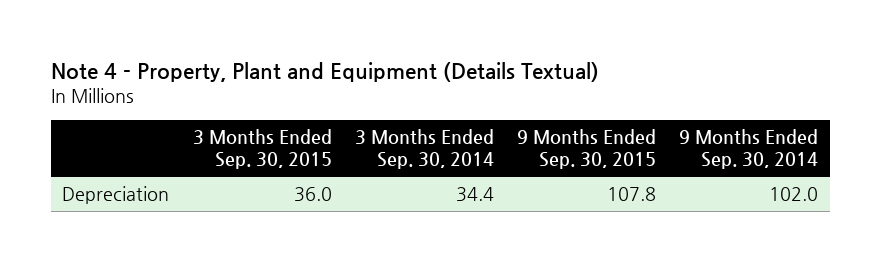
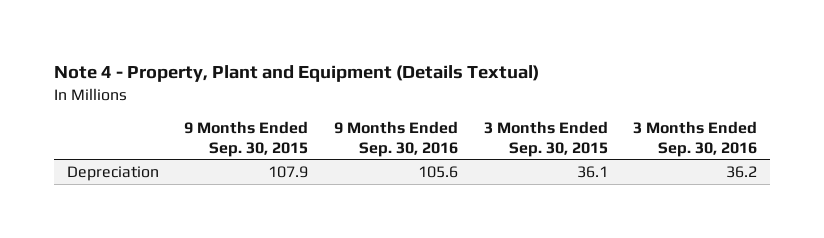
[354,128,494,170] 3 Months Ended Sep. 30, 2014 -> none
[679,128,819,170] 9 Months Ended Sep. 30, 2014 -> none
none -> [333,120,458,157] 9 Months Ended Sep. 30, 2016
none -> [633,120,758,157] 3 Months Ended Sep. 30, 2016
[293,187,332,203] 36.0 -> [576,165,608,178] 36.1
[607,187,657,202] 107.8 -> [268,165,309,178] 107.9

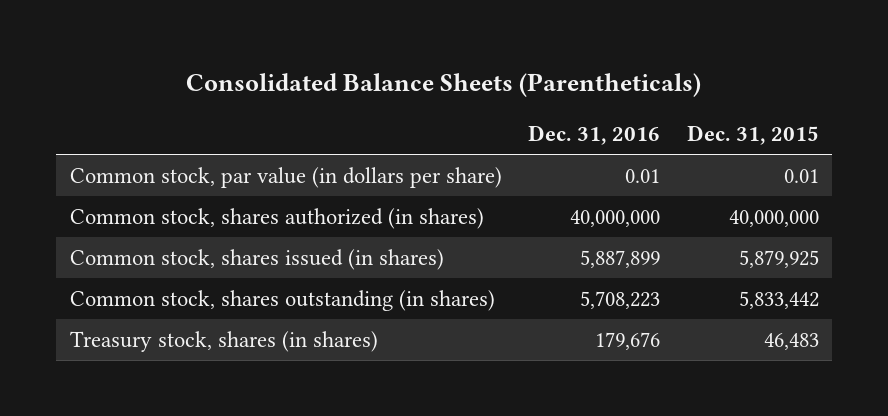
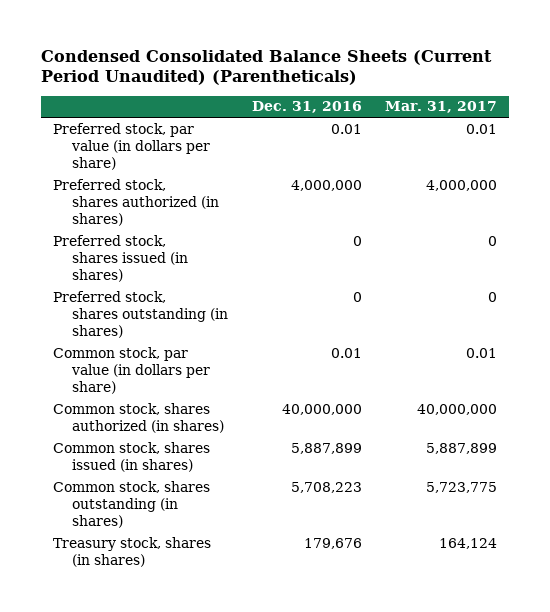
[186,73,702,98] Consolidated Balance Sheets (Parentheticals) -> [40,49,492,86] Condensed Consolidated Balance Sheets (Current Period Unaudited) (Parentheticals)
[686,125,819,146] Dec. 31, 2015 -> none
none -> [385,101,498,114] Mar. 31, 2017
none -> [52,122,211,170] Preferred stock, par value (in dollars per share)
none -> [52,178,220,226] Preferred stock, shares authorized (in shares)
none -> [52,234,189,282] Preferred stock, shares issued (in shares)
none -> [52,290,229,338] Preferred stock, shares outstanding (in shares)

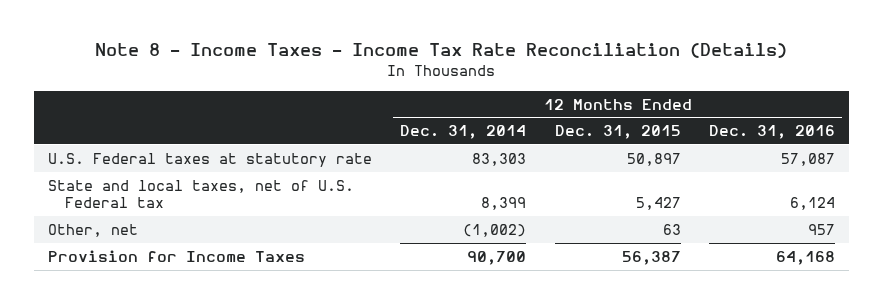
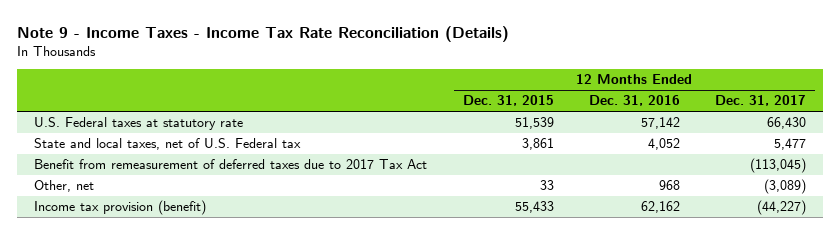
[95,43,788,59] Note 8 - Income Taxes - Income Tax Rate Reconciliation (Details) -> [16,25,509,42] Note 9 - Income Taxes - Income Tax Rate Reconciliation (Details)
[400,125,527,140] Dec. 31, 2014 -> none
none -> [714,95,806,107] Dec. 31, 2017
[626,152,681,166] 50,897 -> [514,117,554,130] 51,539
[780,152,835,166] 57,087 -> [640,117,680,130] 57,142
[635,197,681,211] 5,427 -> [521,138,554,151] 3,861
[789,197,835,211] 6,124 -> [647,138,680,151] 4,052
none -> [34,159,428,170] Benefit from remeasurement of deferred taxes due to 2017 Tax Act
[662,223,681,235] 63 -> [539,180,554,191] 33
[807,223,835,235] 957 -> [658,180,680,191] 968
[48,249,306,262] Provision for Income Taxes -> [34,200,207,216] Income tax provision (benefit)
[621,250,681,265] 56,387 -> [514,201,554,214] 55,433
[775,250,835,265] 64,168 -> [640,201,680,214] 62,162

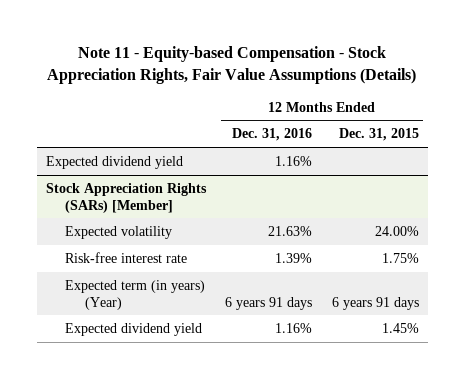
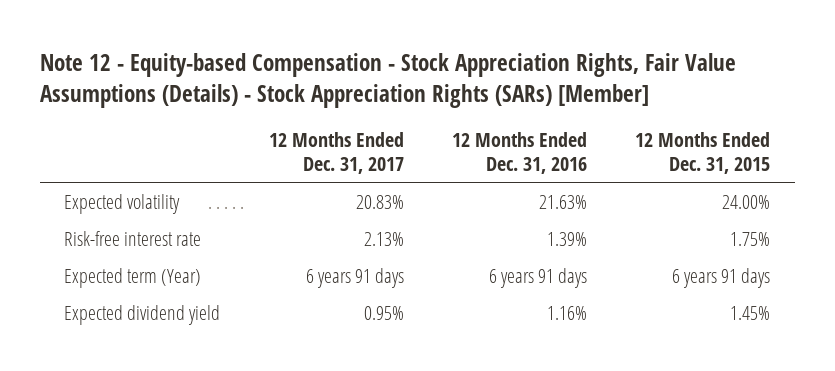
[47,46,417,85] Note 11 - Equity-based Compensation - Stock Appreciation Rights, Fair Value Assumptions (Details) -> [39,52,736,108] Note 12 - Equity-based Compensation - Stock Appreciation Rights, Fair Value Assumptions (Details) - Stock Appreciation Rights (SARs) [Member]
none -> [268,132,404,174] 12 Months Ended Dec. 31, 2017
[46,155,184,169] Expected dividend yield -> none
[46,182,208,213] Stock Appreciation Rights (SARs) [Member] -> none
[65,279,206,310] Expected term (in years) (Year) -> [64,267,202,288] Expected term (Year)

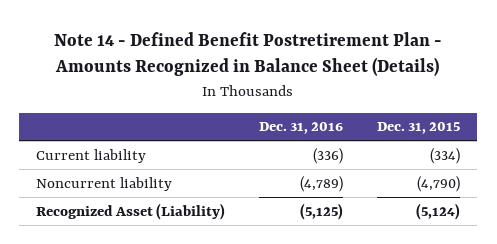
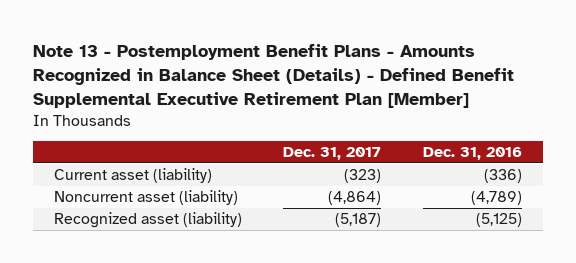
[54,31,443,77] Note 14 - Defined Benefit Postretirement Plan - Amounts Recognized in Balance Sheet (Details) -> [33,43,515,108] Note 13 - Postemployment Benefit Plans - Amounts Recognized in Balance Sheet (Details) - Defined Benefit Supplemental Executive Retirement Plan [Member]
[377,122,461,135] Dec. 31, 2015 -> none
none -> [283,147,382,161] Dec. 31, 2017
[36,148,147,163] Current liability -> [53,168,212,184] Current asset (liability)
[36,176,173,191] Noncurrent liability -> [53,190,238,206] Noncurrent asset (liability)
[36,202,226,220] Recognized Asset (Liability) -> [53,212,242,229] Recognized asset (liability)

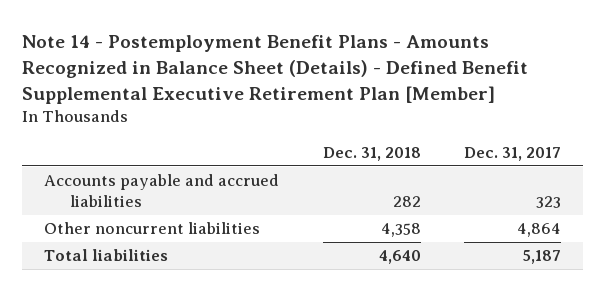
[33,43,515,108] Note 13 - Postemployment Benefit Plans - Amounts Recognized in Balance Sheet (Details) - Defined Benefit Supplemental Executive Retirement Plan [Member] -> [22,35,529,104] Note 14 - Postemployment Benefit Plans - Amounts Recognized in Balance Sheet (Details) - Defined Benefit Supplemental Executive Retirement Plan [Member]
[422,147,522,161] Dec. 31, 2016 -> none
none -> [322,146,421,161] Dec. 31, 2018
[53,168,212,184] Current asset (liability) -> none
[53,212,242,229] Recognized asset (liability) -> none
none -> [44,174,280,208] Accounts payable and accrued liabilities
[53,190,238,206] Noncurrent asset (liability) -> [44,222,261,235] Other noncurrent liabilities
[328,191,382,206] (4,864) -> [517,223,562,238] 4,864
none -> [44,249,169,262] Total liabilities

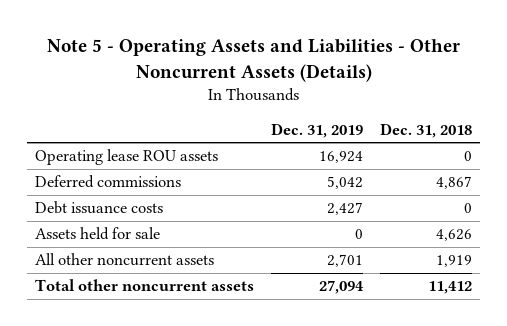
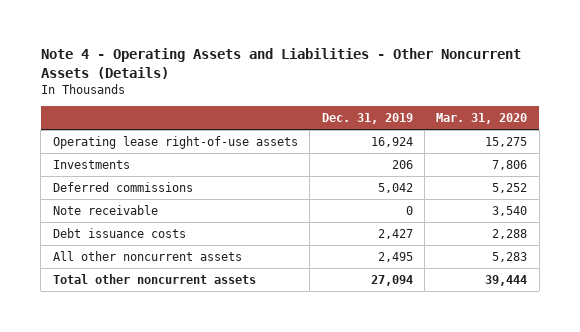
[46,39,460,82] Note 5 - Operating Assets and Liabilities - Other Noncurrent Assets (Details) -> [40,48,521,79] Note 4 - Operating Assets and Liabilities - Other Noncurrent Assets (Details)
[379,122,472,138] Dec. 31, 2018 -> none
none -> [436,112,528,124] Mar. 31, 2020
[35,149,219,166] Operating lease ROU assets -> [52,135,298,149] Operating lease right-of-use assets
none -> [52,159,130,169] Investments
none -> [52,204,158,215] Note receivable
[35,227,161,241] Assets held for sale -> none
[327,254,364,268] 2,701 -> [377,251,413,262] 2,495

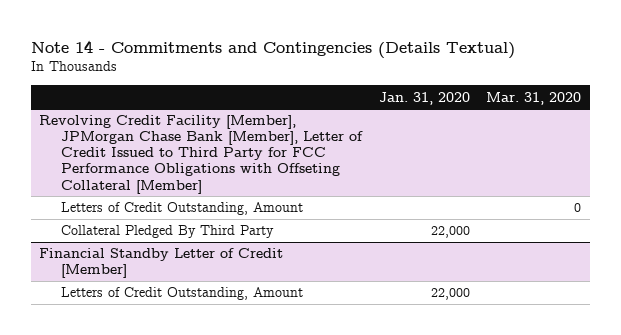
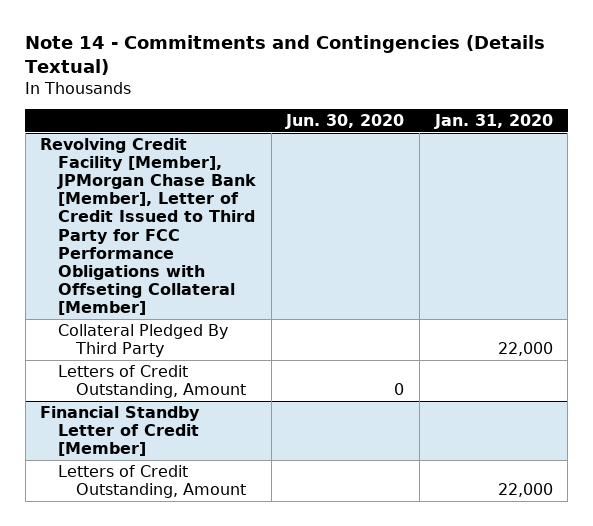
[486,91,582,105] Mar. 31, 2020 -> none
none -> [285,114,405,130] Jun. 30, 2020
[61,202,304,216] Letters of Credit Outstanding, Amount -> [58,365,247,399] Letters of Credit Outstanding, Amount

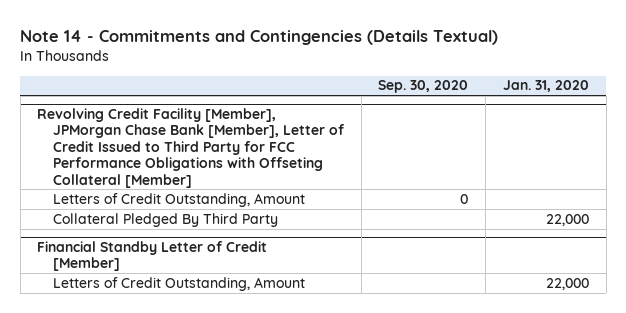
[285,114,405,130] Jun. 30, 2020 -> none
none -> [378,80,469,94] Sep. 30, 2020
[58,324,229,358] Collateral Pledged By Third Party -> [53,212,279,227] Collateral Pledged By Third Party

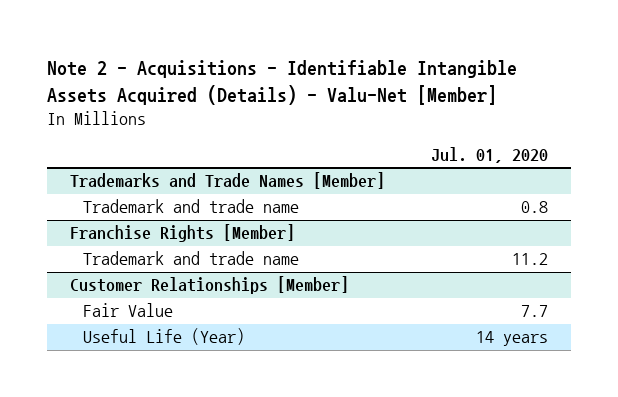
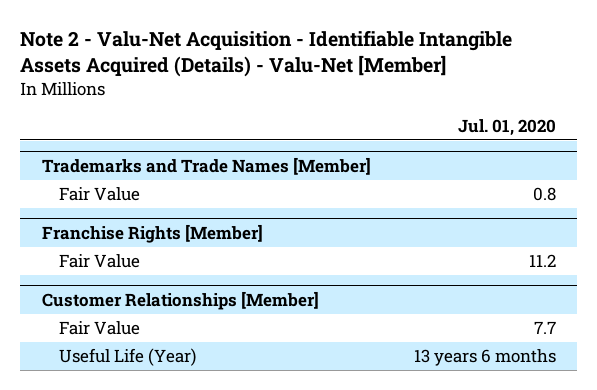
[47,59,518,105] Note 2 - Acquisitions - Identifiable Intangible Assets Acquired (Details) - Valu-Net [Member] -> [20,30,513,78] Note 2 - Valu-Net Acquisition - Identifiable Intangible Assets Acquired (Details) - Valu-Net [Member]
[82,199,299,214] Trademark and trade name -> [58,187,140,202] Fair Value
[82,251,299,266] Trademark and trade name -> [58,254,140,269] Fair Value
[476,331,549,347] 14 years -> [413,349,556,367] 13 years 6 months

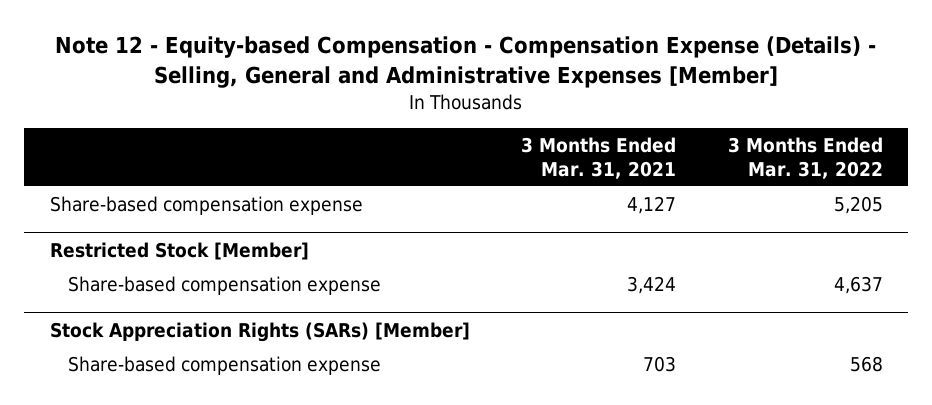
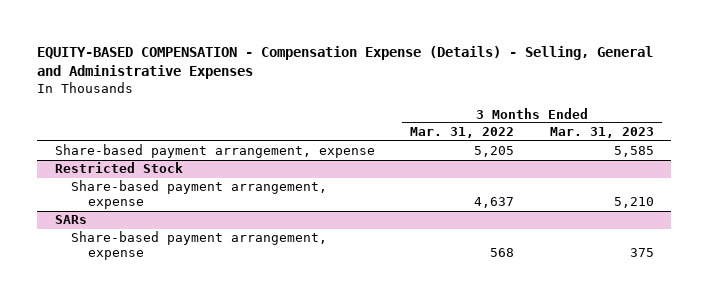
[55,36,877,89] Note 12 - Equity-based Compensation - Compensation Expense (Details) - Selling, General and Administrative Expenses [Member] -> [37,45,654,79] EQUITY-BASED COMPENSATION - Compensation Expense (Details) - Selling, General and Administrative Expenses
[521,137,677,179] 3 Months Ended Mar. 31, 2021 -> none
none -> [549,127,654,139] Mar. 31, 2023
[49,196,363,216] Share-based compensation expense -> [55,144,376,159] Share-based payment arrangement, expense
[49,241,309,260] Restricted Stock [Member] -> [55,162,184,174] Restricted Stock
[68,276,382,296] Share-based compensation expense -> [71,180,328,210] Share-based payment arrangement, expense
[49,321,470,342] Stock Appreciation Rights (SARs) [Member] -> [55,215,88,225] SARs
[68,356,382,376] Share-based compensation expense -> [71,231,328,261] Share-based payment arrangement, expense

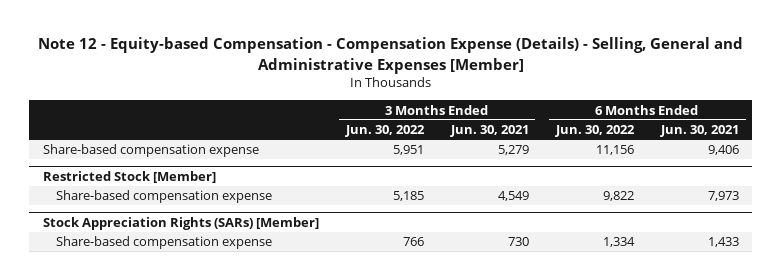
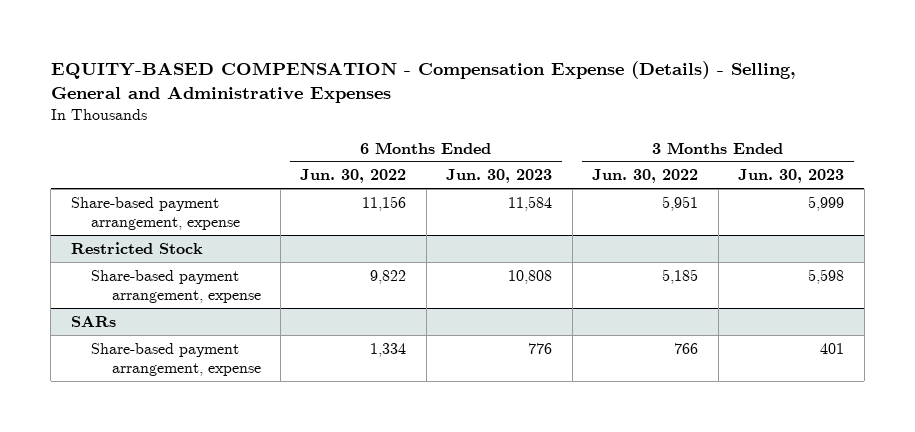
[37,37,743,74] Note 12 - Equity-based Compensation - Compensation Expense (Details) - Selling, General and Administrative Expenses [Member] -> [50,60,796,103] EQUITY-BASED COMPENSATION - Compensation Expense (Details) - Selling, General and Administrative Expenses
[449,125,529,138] Jun. 30, 2021 -> none
[659,125,739,138] Jun. 30, 2021 -> none
none -> [446,169,553,184] Jun. 30, 2023
none -> [738,169,845,184] Jun. 30, 2023
[42,144,259,158] Share-based compensation expense -> [70,196,241,230] Share-based payment arrangement, expense
[42,171,216,184] Restricted Stock [Member] -> [70,241,203,254] Restricted Stock
[56,190,273,204] Share-based compensation expense -> [91,269,261,303] Share-based payment arrangement, expense
[42,217,319,231] Stock Appreciation Rights (SARs) [Member] -> [70,315,116,327] SARs
[56,236,273,250] Share-based compensation expense -> [91,342,261,376] Share-based payment arrangement, expense

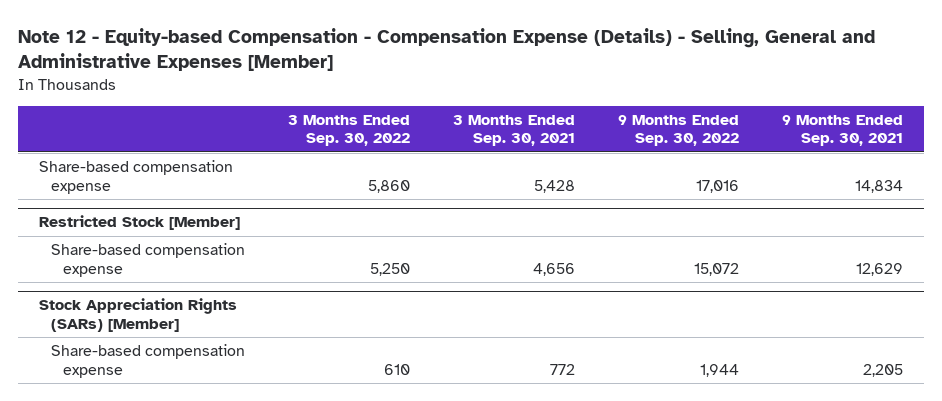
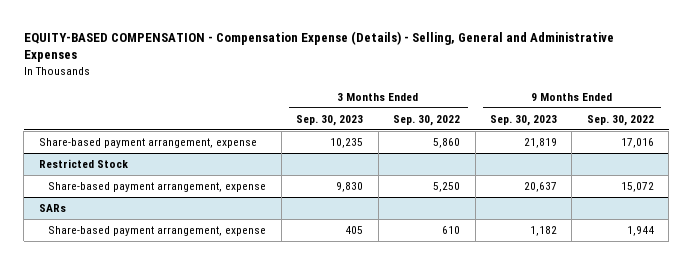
[17,27,875,71] Note 12 - Equity-based Compensation - Compensation Expense (Details) - Selling, General and Administrative Expenses [Member] -> [23,30,614,63] EQUITY-BASED COMPENSATION - Compensation Expense (Details) - Selling, General and Administrative Expenses
[453,114,576,147] 3 Months Ended Sep. 30, 2021 -> none
[781,114,903,147] 9 Months Ended Sep. 30, 2021 -> none
none -> [296,114,364,126] Sep. 30, 2023
none -> [489,114,557,126] Sep. 30, 2023
[39,160,234,194] Share-based compensation expense -> [38,138,257,149] Share-based payment arrangement, expense
[39,215,241,231] Restricted Stock [Member] -> [38,159,128,169] Restricted Stock
[51,243,246,277] Share-based compensation expense -> [48,182,267,193] Share-based payment arrangement, expense
[39,298,238,333] Stock Appreciation Rights (SARs) [Member] -> [38,204,66,213] SARs
[51,344,246,378] Share-based compensation expense -> [48,226,267,237] Share-based payment arrangement, expense

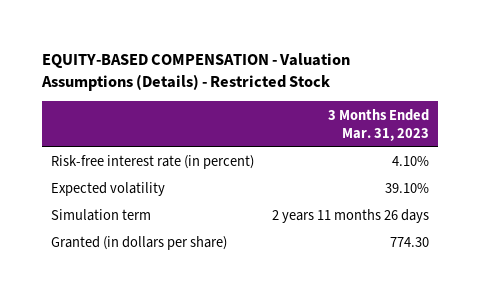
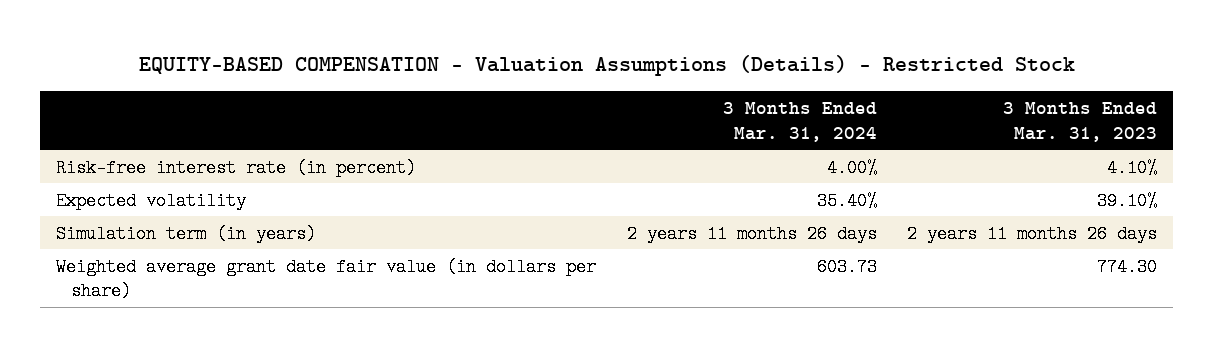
none -> [722,102,877,142] 3 Months Ended Mar. 31, 2024
[51,209,152,222] Simulation term -> [55,224,316,243] Simulation term (in years)
[51,236,228,251] Granted (in dollars per share) -> [55,257,596,301] Weighted average grant date fair value (in dollars per share)

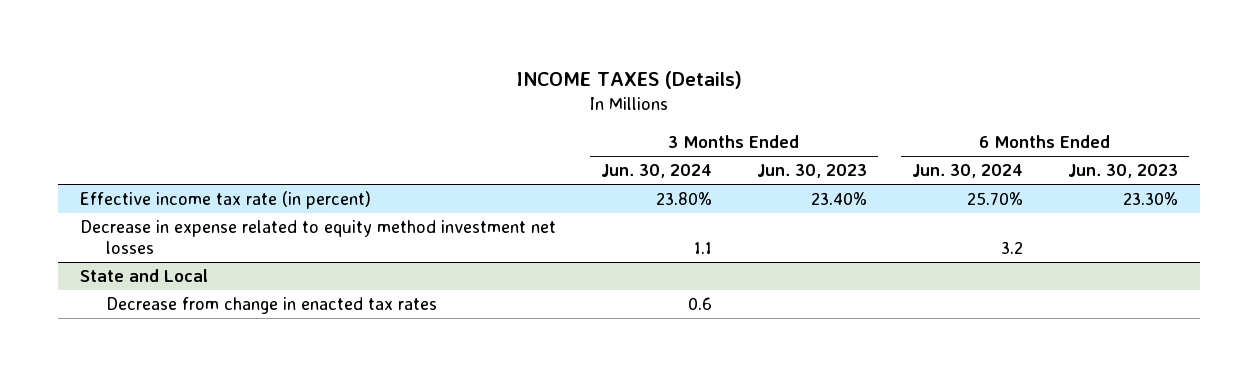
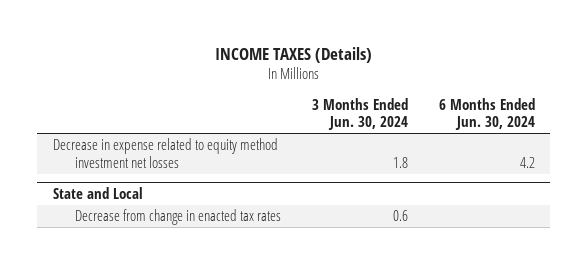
[756,164,867,179] Jun. 30, 2023 -> none
[1067,164,1178,179] Jun. 30, 2023 -> none
[80,191,372,210] Effective income tax rate (in percent) -> none
[694,242,713,255] 1.1 -> [392,156,408,168] 1.8
[1000,241,1023,255] 3.2 -> [519,156,535,168] 4.2

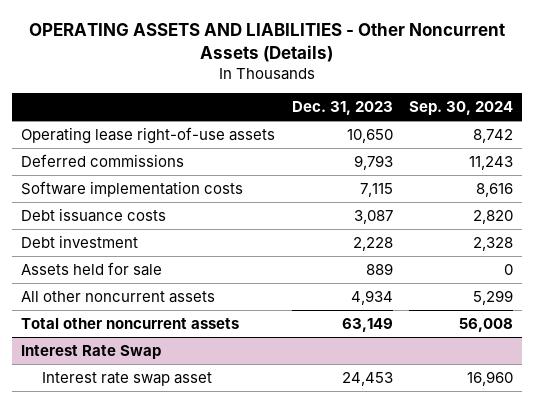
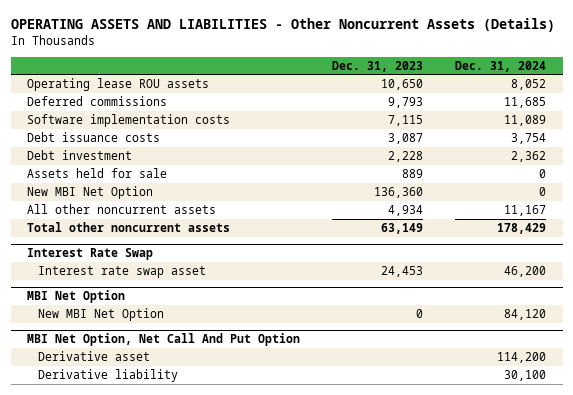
[409,101,514,116] Sep. 30, 2024 -> none
none -> [455,60,547,72] Dec. 31, 2024
[20,126,275,144] Operating lease right-of-use assets -> [26,78,209,92] Operating lease ROU assets
none -> [26,186,153,200] New MBI Net Option
none -> [26,290,125,304] MBI Net Option
none -> [37,308,164,322] New MBI Net Option
none -> [26,333,300,347] MBI Net Option, Net Call And Put Option
none -> [37,351,150,362] Derivative asset
none -> [37,369,178,383] Derivative liability

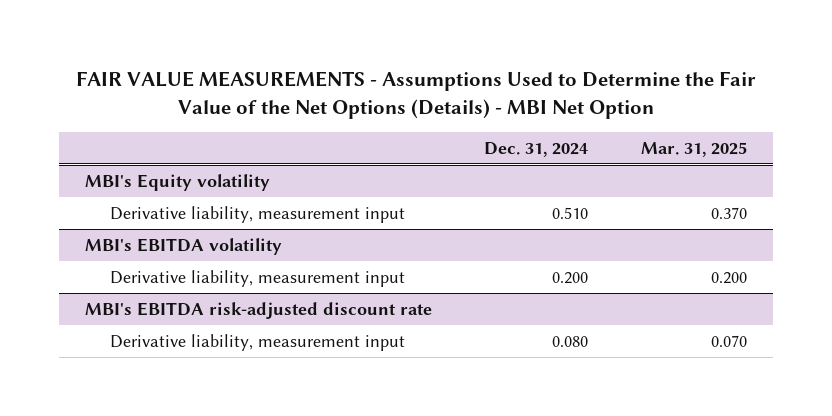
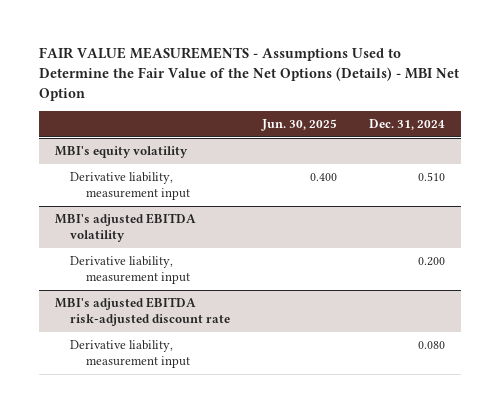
[640,141,747,157] Mar. 31, 2025 -> none
none -> [261,119,338,132] Jun. 30, 2025
[85,173,271,191] MBI's Equity volatility -> [54,146,188,159] MBI's equity volatility
[85,237,283,255] MBI's EBITDA volatility -> [54,213,196,243] MBI's adjusted EBITDA volatility
[85,301,433,319] MBI's EBITDA risk-adjusted discount rate -> [54,297,231,327] MBI's adjusted EBITDA risk-adjusted discount rate

